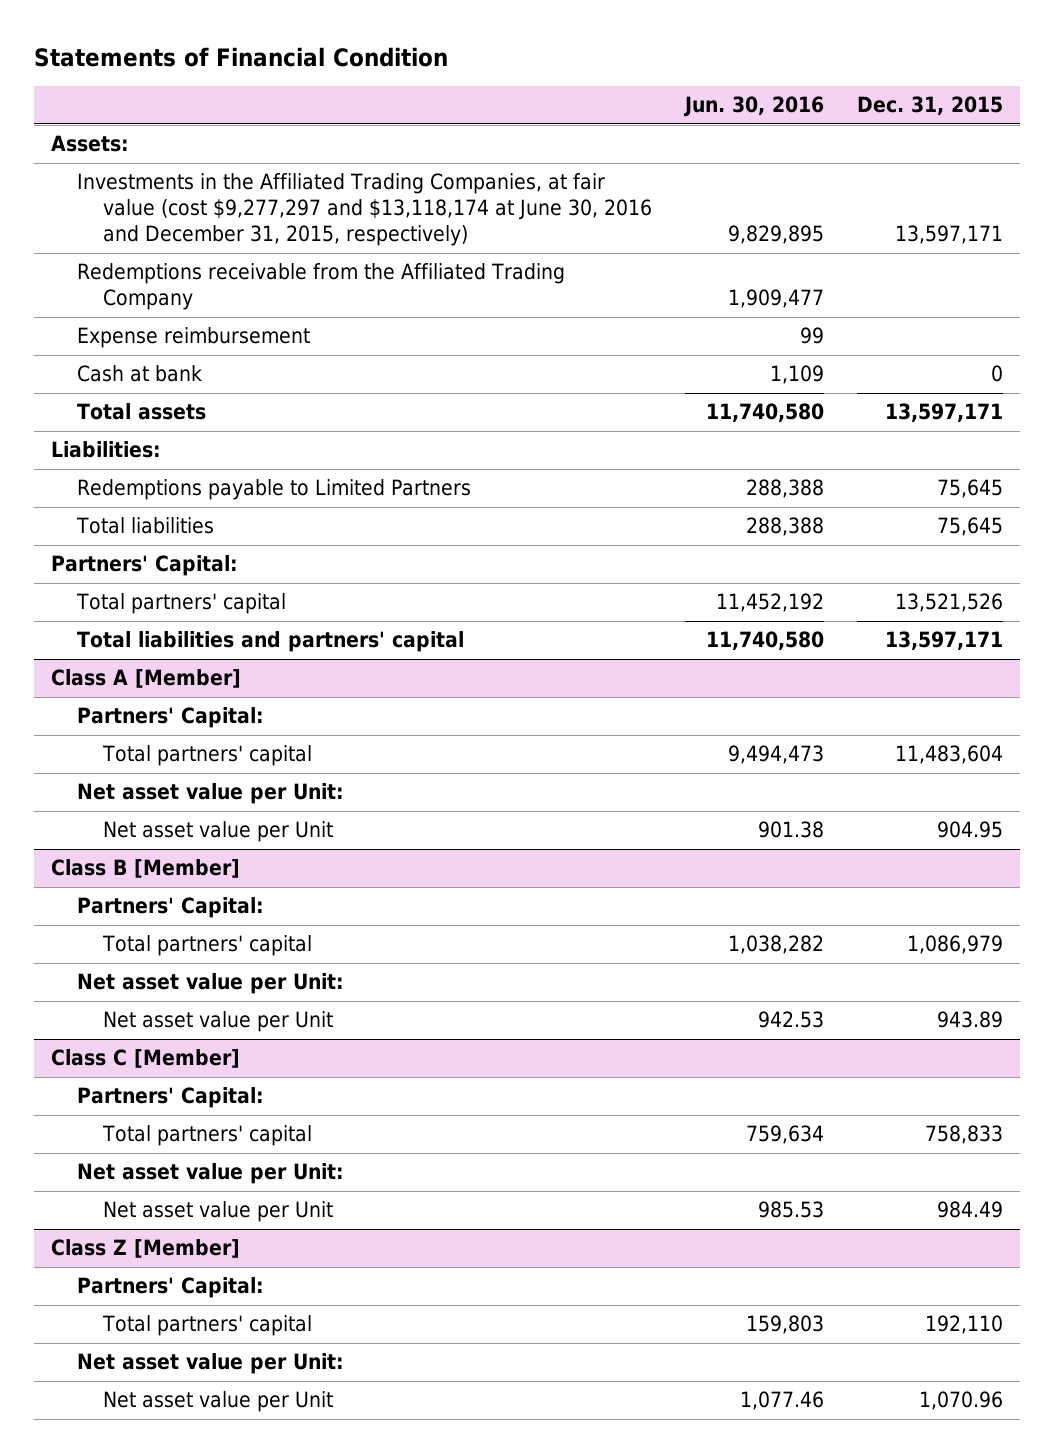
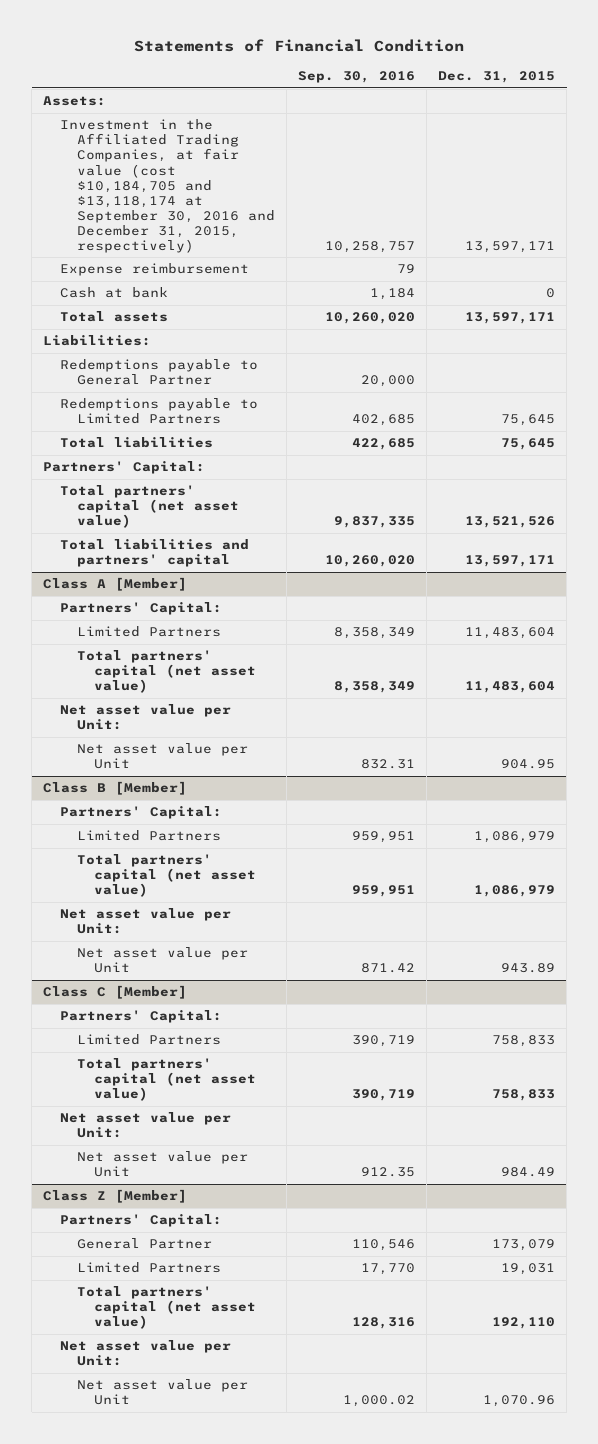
[682,96,824,118] Jun. 30, 2016 -> none
none -> [298,71,416,84] Sep. 30, 2016
[76,263,565,311] Redemptions receivable from the Affiliated Trading Company -> none
[76,173,652,247] Investments in the Affiliated Trading Companies, at fair value (cost $9,277,297 and $13,118,174 at June 30, 2016 and December 31, 2015, respectively) -> [60,119,276,253] Investment in the Affiliated Trading Companies, at fair value (cost $10,184,705 and $13,118,174 at September 30, 2016 and December 31, 2015, respectively)
none -> [60,359,259,386] Redemptions payable to General Partner
[75,593,286,615] Total partners' capital -> [60,485,240,529] Total partners' capital (net asset value)
none -> [77,626,222,638] Limited Partners
[101,745,312,767] Total partners' capital -> [77,650,257,694] Total partners' capital (net asset value)
none -> [77,830,222,842] Limited Partners
[101,935,312,957] Total partners' capital -> [77,854,257,898] Total partners' capital (net asset value)
none -> [77,1034,222,1046] Limited Partners
[101,1125,312,1147] Total partners' capital -> [77,1058,257,1102] Total partners' capital (net asset value)
none -> [77,1238,213,1250] General Partner
none -> [77,1262,222,1274] Limited Partners
[101,1315,312,1337] Total partners' capital -> [77,1286,257,1330] Total partners' capital (net asset value)

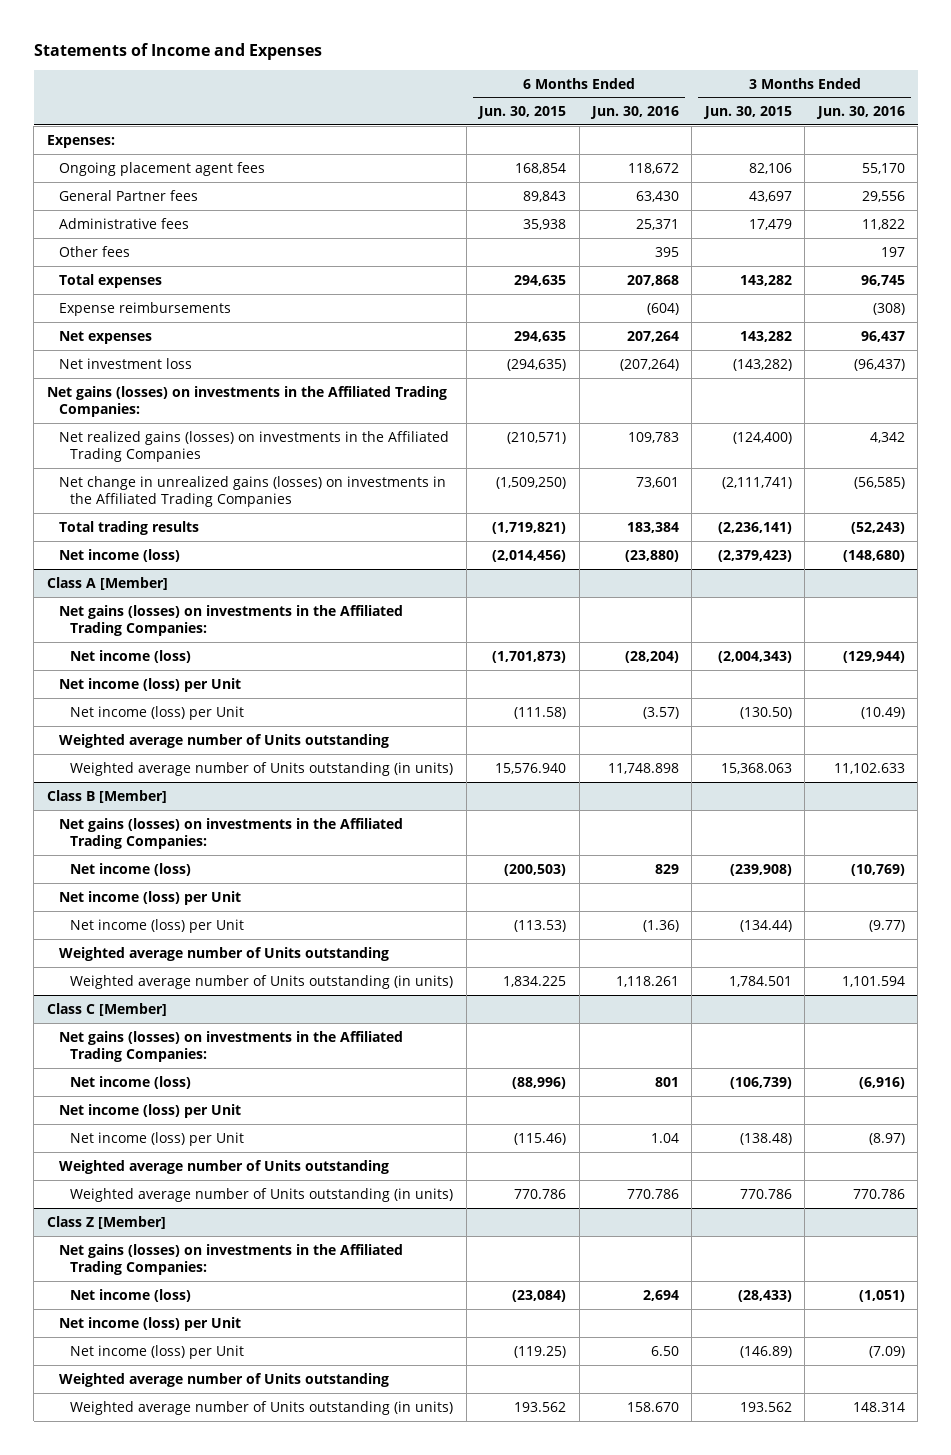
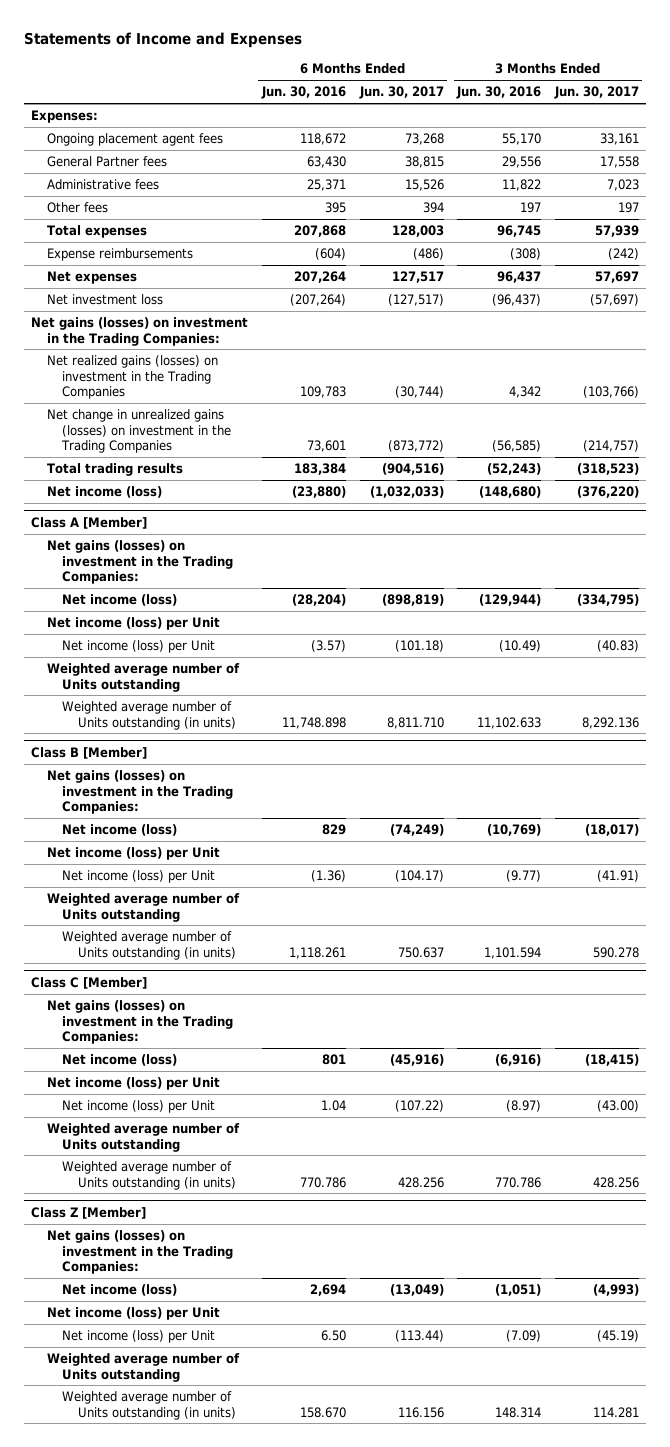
[477,106,567,120] Jun. 30, 2015 -> none
[702,106,792,120] Jun. 30, 2015 -> none
none -> [358,86,444,100] Jun. 30, 2017
none -> [553,86,639,100] Jun. 30, 2017
[46,385,447,418] Net gains (losses) on investments in the Affiliated Trading Companies: -> [31,317,249,346] Net gains (losses) on investment in the Trading Companies:
[58,430,449,463] Net realized gains (losses) on investments in the Affiliated Trading Companies -> [46,355,218,399] Net realized gains (losses) on investment in the Trading Companies
[58,475,446,508] Net change in unrealized gains (losses) on investments in the Affiliated Trading Companies -> [46,409,232,453] Net change in unrealized gains (losses) on investment in the Trading Companies
[58,604,403,637] Net gains (losses) on investments in the Affiliated Trading Companies: -> [46,540,234,584] Net gains (losses) on investment in the Trading Companies:
[58,817,403,850] Net gains (losses) on investments in the Affiliated Trading Companies: -> [46,770,234,814] Net gains (losses) on investment in the Trading Companies:
[58,1030,403,1063] Net gains (losses) on investments in the Affiliated Trading Companies: -> [46,1000,234,1044] Net gains (losses) on investment in the Trading Companies:
[58,1243,403,1276] Net gains (losses) on investments in the Affiliated Trading Companies: -> [46,1230,234,1274] Net gains (losses) on investment in the Trading Companies:

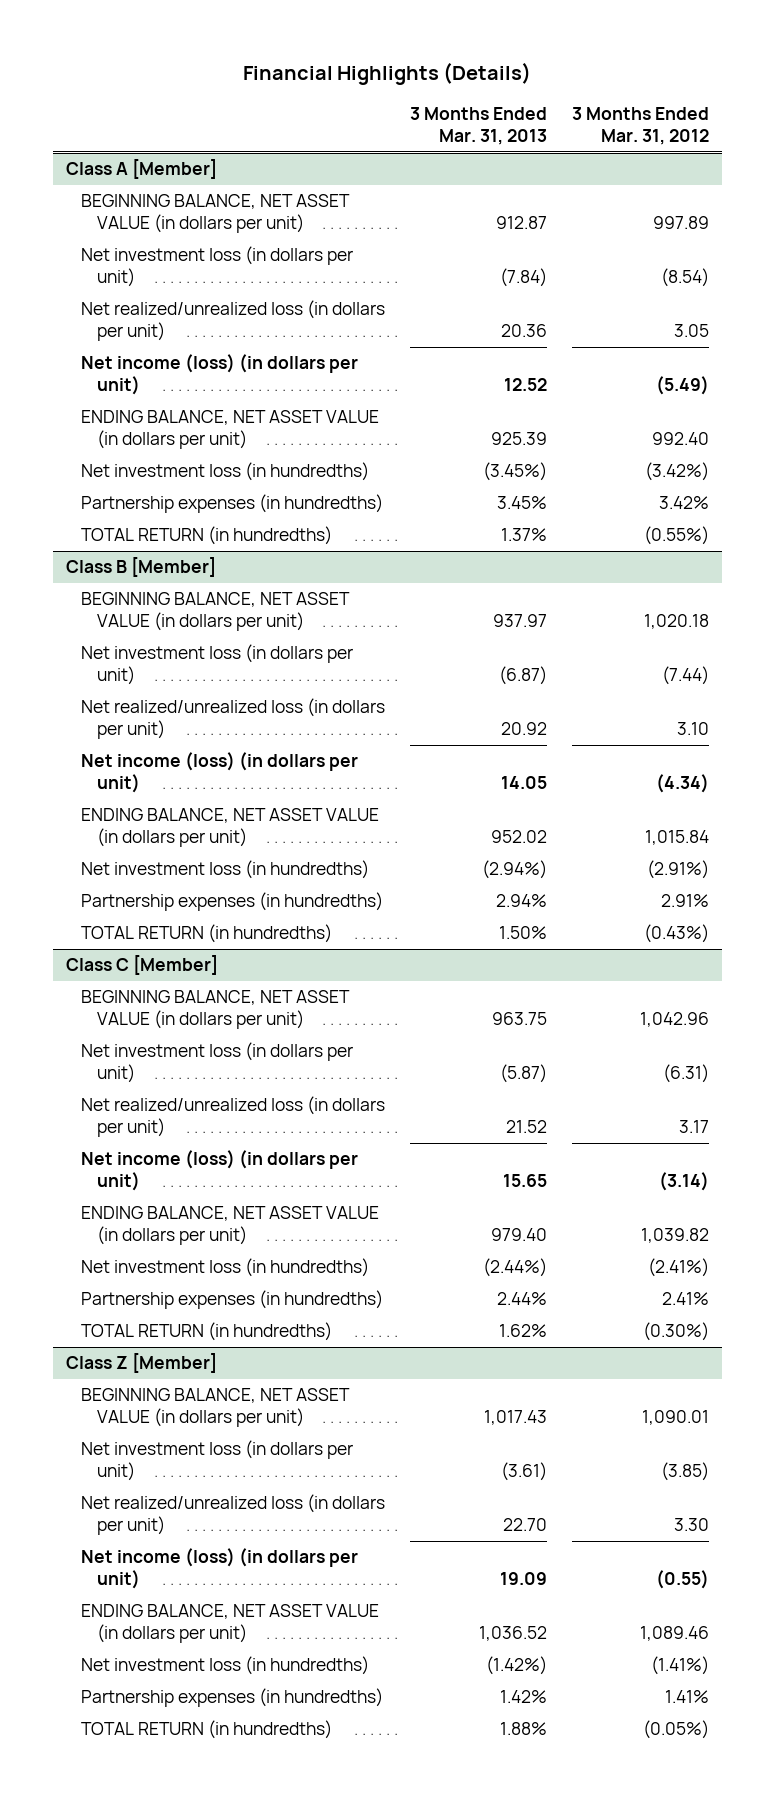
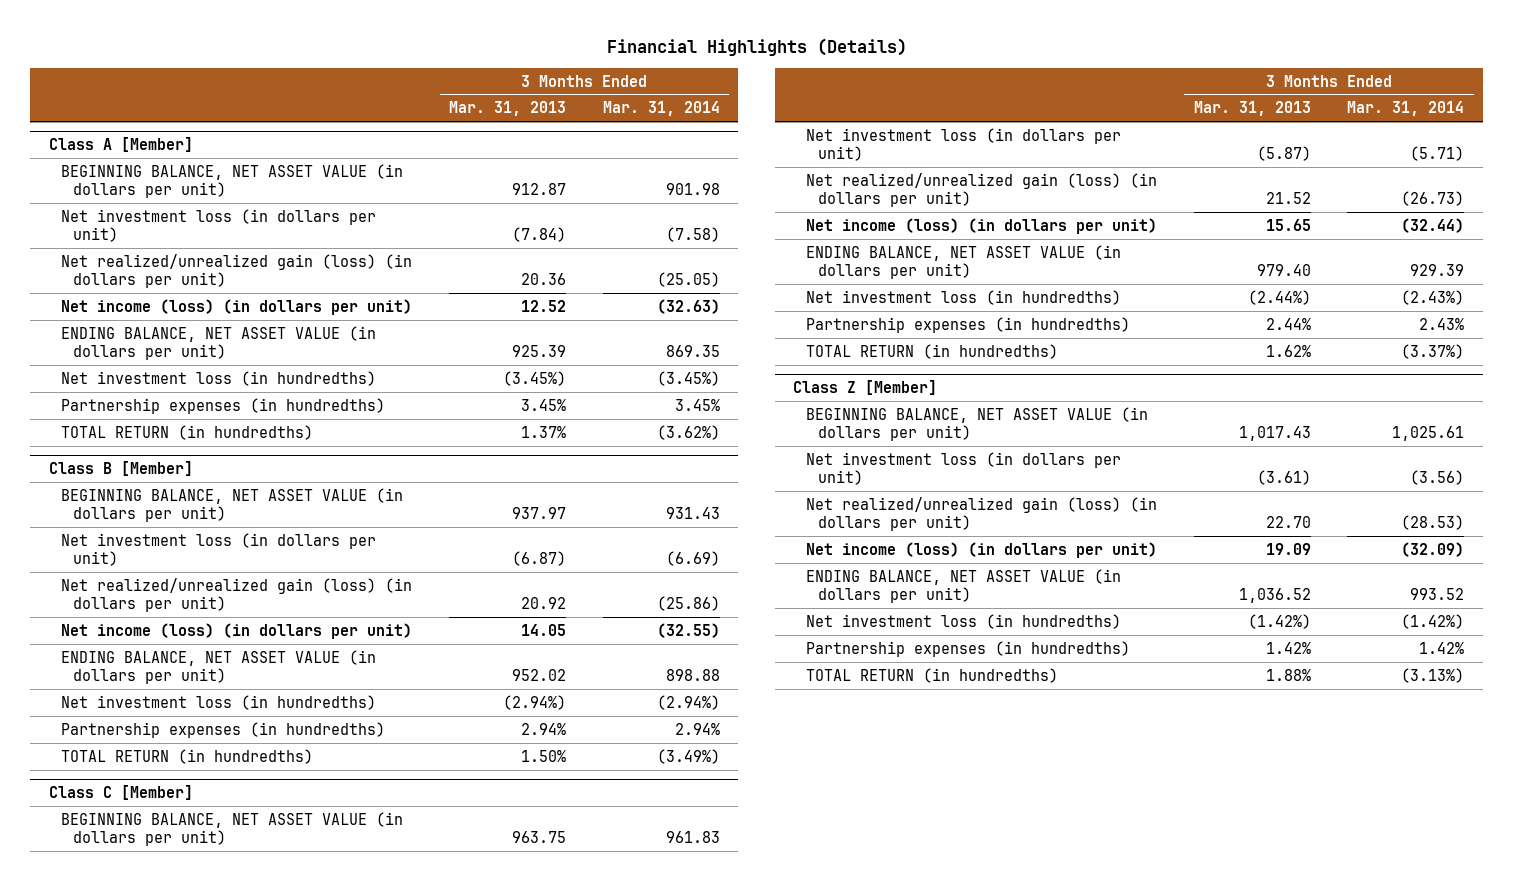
[572,107,710,146] 3 Months Ended Mar. 31, 2012 -> none
none -> [602,101,720,117] Mar. 31, 2014
[81,300,386,342] Net realized/unrealized loss (in dollars per unit) -> [61,253,413,289] Net realized/unrealized gain (loss) (in dollars per unit)
[81,698,386,740] Net realized/unrealized loss (in dollars per unit) -> [61,577,413,613] Net realized/unrealized gain (loss) (in dollars per unit)
[81,1096,386,1138] Net realized/unrealized loss (in dollars per unit) -> [805,172,1157,208] Net realized/unrealized gain (loss) (in dollars per unit)
[81,1494,386,1536] Net realized/unrealized loss (in dollars per unit) -> [805,496,1157,532] Net realized/unrealized gain (loss) (in dollars per unit)

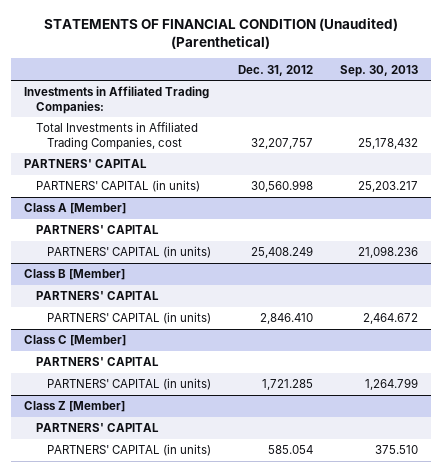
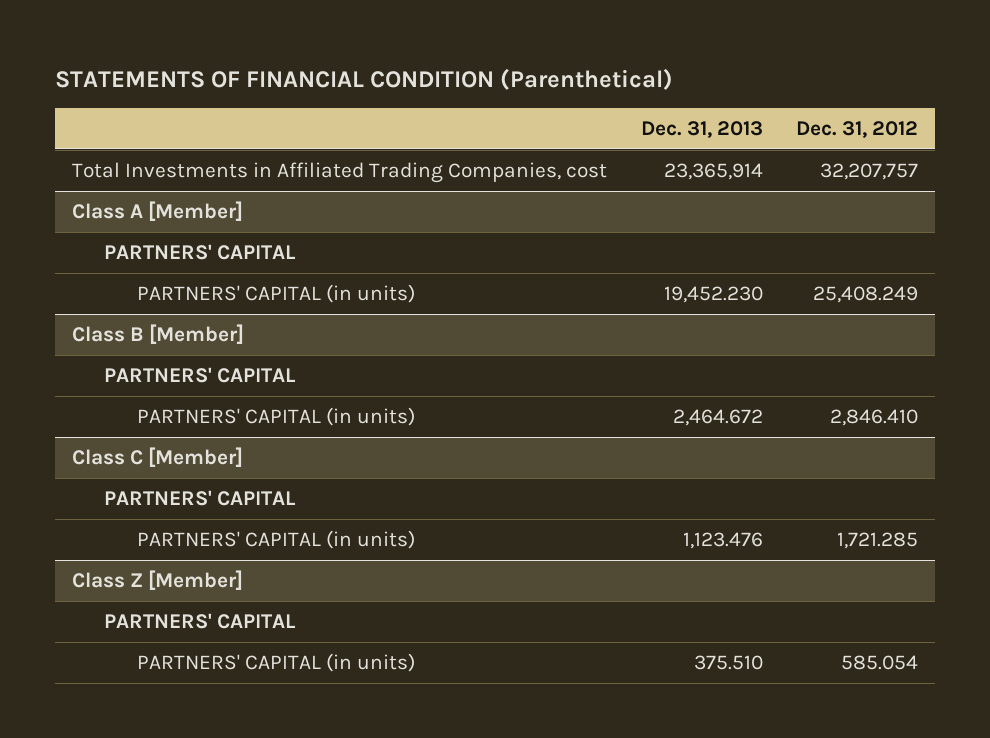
[43,17,398,49] STATEMENTS OF FINANCIAL CONDITION (Unaudited) (Parenthetical) -> [54,68,673,91] STATEMENTS OF FINANCIAL CONDITION (Parenthetical)
[339,64,418,77] Sep. 30, 2013 -> none
none -> [640,120,763,138] Dec. 31, 2013
[23,86,209,114] Investments in Affiliated Trading Companies: -> none
[23,159,147,169] PARTNERS' CAPITAL -> none
[35,180,200,193] PARTNERS' CAPITAL (in units) -> none

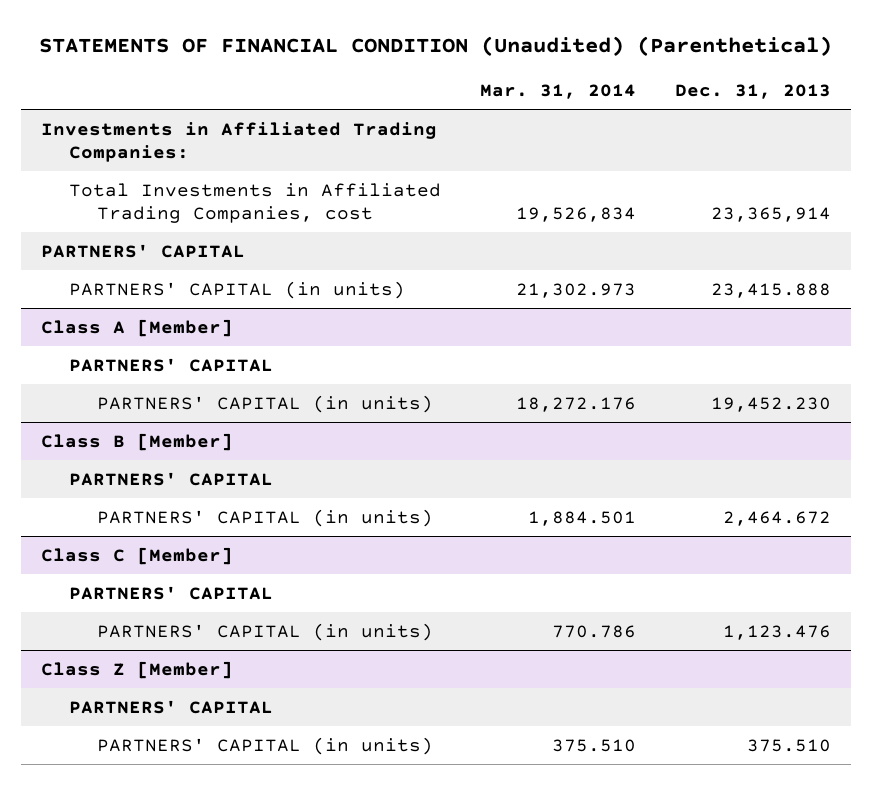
[54,68,673,91] STATEMENTS OF FINANCIAL CONDITION (Parenthetical) -> [39,35,833,56] STATEMENTS OF FINANCIAL CONDITION (Unaudited) (Parenthetical)
[796,120,919,138] Dec. 31, 2012 -> none
none -> [480,84,637,100] Mar. 31, 2014
none -> [41,121,438,163] Investments in Affiliated Trading Companies:
none -> [41,243,246,258] PARTNERS' CAPITAL
none -> [68,280,405,299] PARTNERS' CAPITAL (in units)

